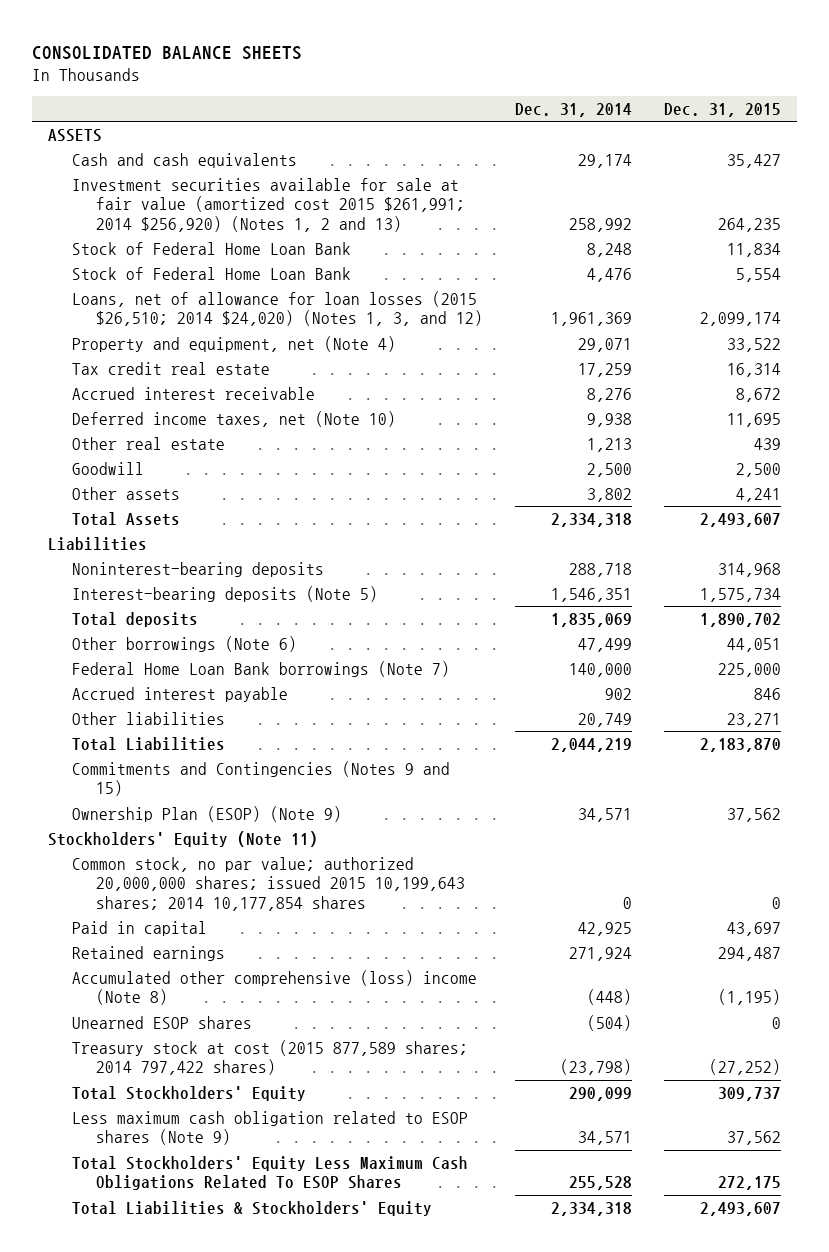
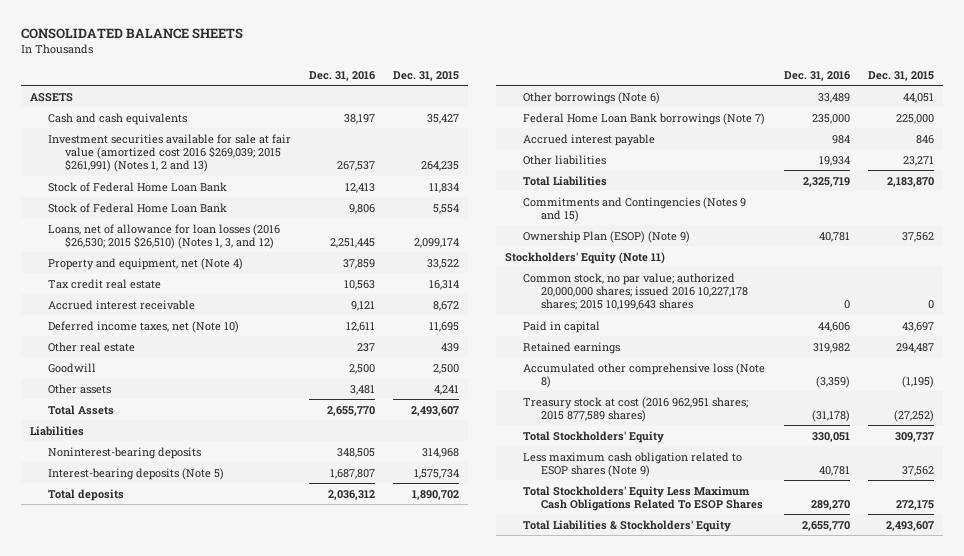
[514,102,632,117] Dec. 31, 2014 -> none
none -> [308,70,375,81] Dec. 31, 2016
[72,177,466,233] Investment securities available for sale at fair value (amortized cost 2015 $261,991; 2014 $256,920) (Notes 1, 2 and 13) -> [47,133,291,173] Investment securities available for sale at fair value (amortized cost 2016 $269,039; 2015 $261,991) (Notes 1, 2 and 13)
[72,290,484,327] Loans, net of allowance for loan losses (2015 $26,510; 2014 $24,020) (Notes 1, 3, and 12) -> [47,223,280,249] Loans, net of allowance for loan losses (2016 $26,530; 2015 $26,510) (Notes 1, 3, and 12)
[72,856,466,912] Common stock, no par value; authorized 20,000,000 shares; issued 2015 10,199,643 shares; 2014 10,177,854 shares -> [522,272,748,311] Common stock, no par value; authorized 20,000,000 shares; issued 2016 10,227,178 shares; 2015 10,199,643 shares
[72,1015,253,1029] Unearned ESOP shares -> none
[72,969,478,1006] Accumulated other comprehensive (loss) income (Note 8) -> [522,362,765,388] Accumulated other comprehensive loss (Note 8)
[72,1039,469,1076] Treasury stock at cost (2015 877,589 shares; 2014 797,422 shares) -> [522,396,748,422] Treasury stock at cost (2016 962,951 shares; 2015 877,589 shares)

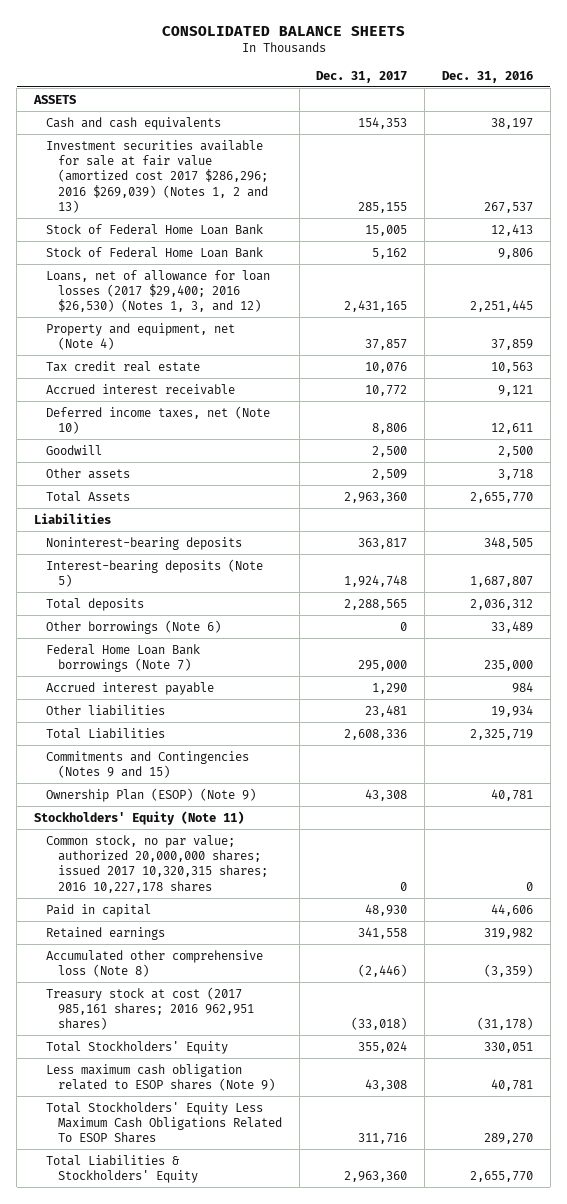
[393,70,460,81] Dec. 31, 2015 -> none
none -> [316,70,408,83] Dec. 31, 2017
[47,133,291,173] Investment securities available for sale at fair value (amortized cost 2016 $269,039; 2015 $261,991) (Notes 1, 2 and 13) -> [45,139,268,214] Investment securities available for sale at fair value (amortized cost 2017 $286,296; 2016 $269,039) (Notes 1, 2 and 13)
[47,223,280,249] Loans, net of allowance for loan losses (2016 $26,530; 2015 $26,510) (Notes 1, 3, and 12) -> [45,269,270,313] Loans, net of allowance for loan losses (2017 $29,400; 2016 $26,530) (Notes 1, 3, and 12)
[47,341,135,352] Other real estate -> none
[349,384,375,395] 3,481 -> [498,468,534,480] 3,718
[522,272,748,311] Common stock, no par value; authorized 20,000,000 shares; issued 2016 10,227,178 shares; 2015 10,199,643 shares -> [45,834,268,893] Common stock, no par value; authorized 20,000,000 shares; issued 2017 10,320,315 shares; 2016 10,227,178 shares
[522,396,748,422] Treasury stock at cost (2016 962,951 shares; 2015 877,589 shares) -> [45,986,254,1031] Treasury stock at cost (2017 985,161 shares; 2016 962,951 shares)

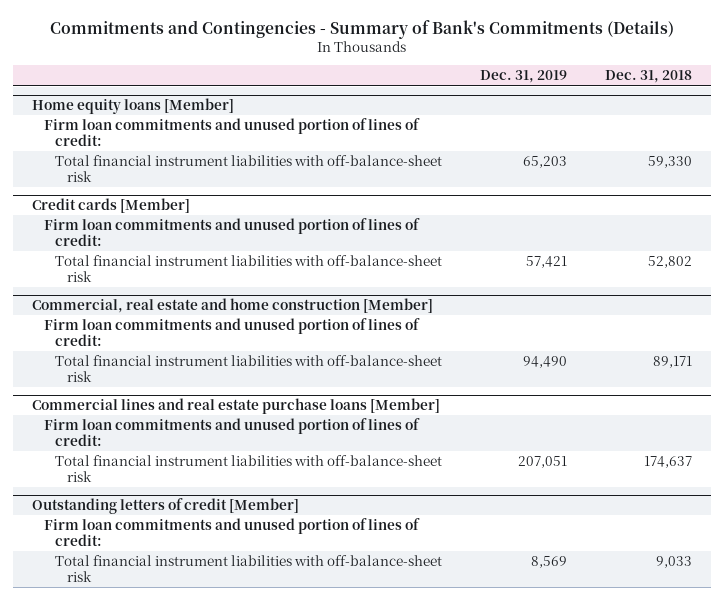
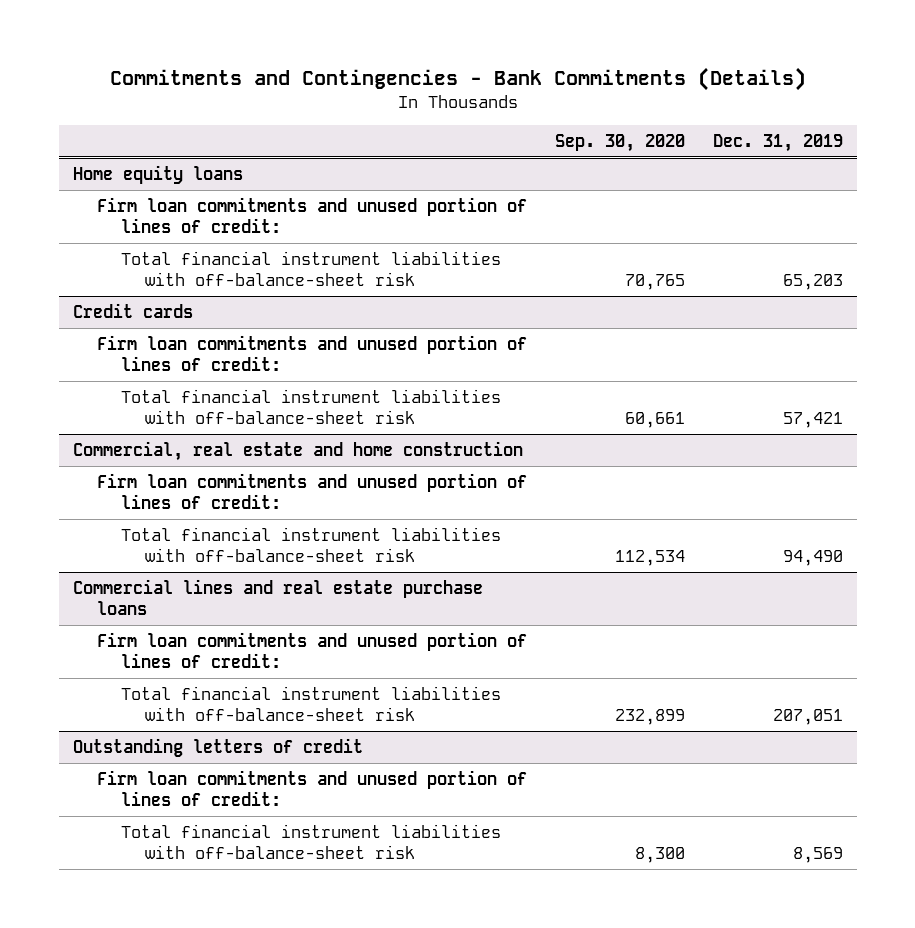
[50,20,675,40] Commitments and Contingencies - Summary of Bank's Commitments (Details) -> [109,67,806,92] Commitments and Contingencies - Bank Commitments (Details)
[605,70,693,84] Dec. 31, 2018 -> none
none -> [554,134,685,153] Sep. 30, 2020
[32,98,235,115] Home equity loans [Member] -> [72,164,243,184] Home equity loans
[32,198,191,214] Credit cards [Member] -> [72,302,193,318] Credit cards
[32,298,434,314] Commercial, real estate and home construction [Member] -> [72,440,523,461] Commercial, real estate and home construction
[32,398,441,415] Commercial lines and real estate purchase loans [Member] -> [72,578,483,615] Commercial lines and real estate purchase loans
[32,498,300,515] Outstanding letters of credit [Member] -> [72,737,363,757] Outstanding letters of credit

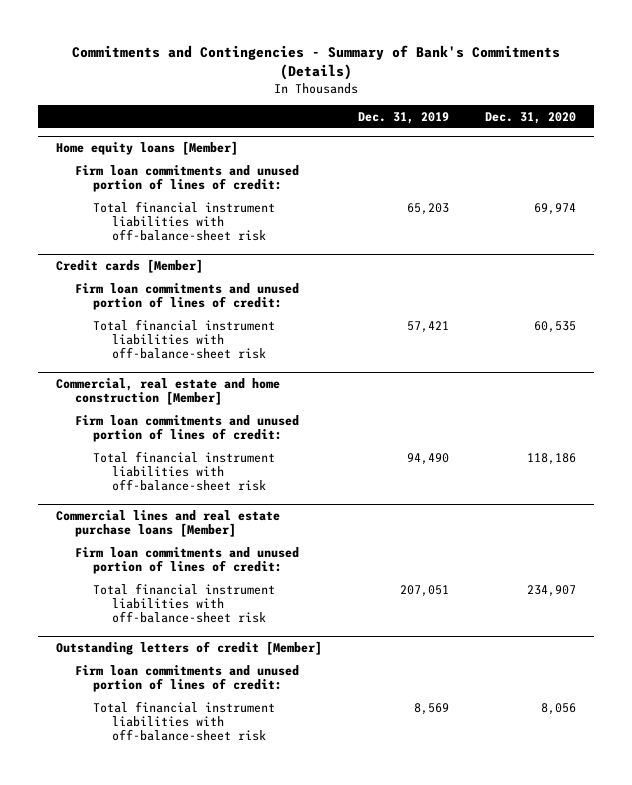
[109,67,806,92] Commitments and Contingencies - Bank Commitments (Details) -> [72,44,561,81] Commitments and Contingencies - Summary of Bank's Commitments (Details)
[554,134,685,153] Sep. 30, 2020 -> none
none -> [485,111,577,124] Dec. 31, 2020
[72,164,243,184] Home equity loans -> [55,140,238,155] Home equity loans [Member]
[72,302,193,318] Credit cards -> [55,258,203,273] Credit cards [Member]
[72,440,523,461] Commercial, real estate and home construction -> [55,377,280,406] Commercial, real estate and home construction [Member]
[72,578,483,615] Commercial lines and real estate purchase loans -> [55,509,280,538] Commercial lines and real estate purchase loans [Member]
[72,737,363,757] Outstanding letters of credit -> [55,640,322,655] Outstanding letters of credit [Member]

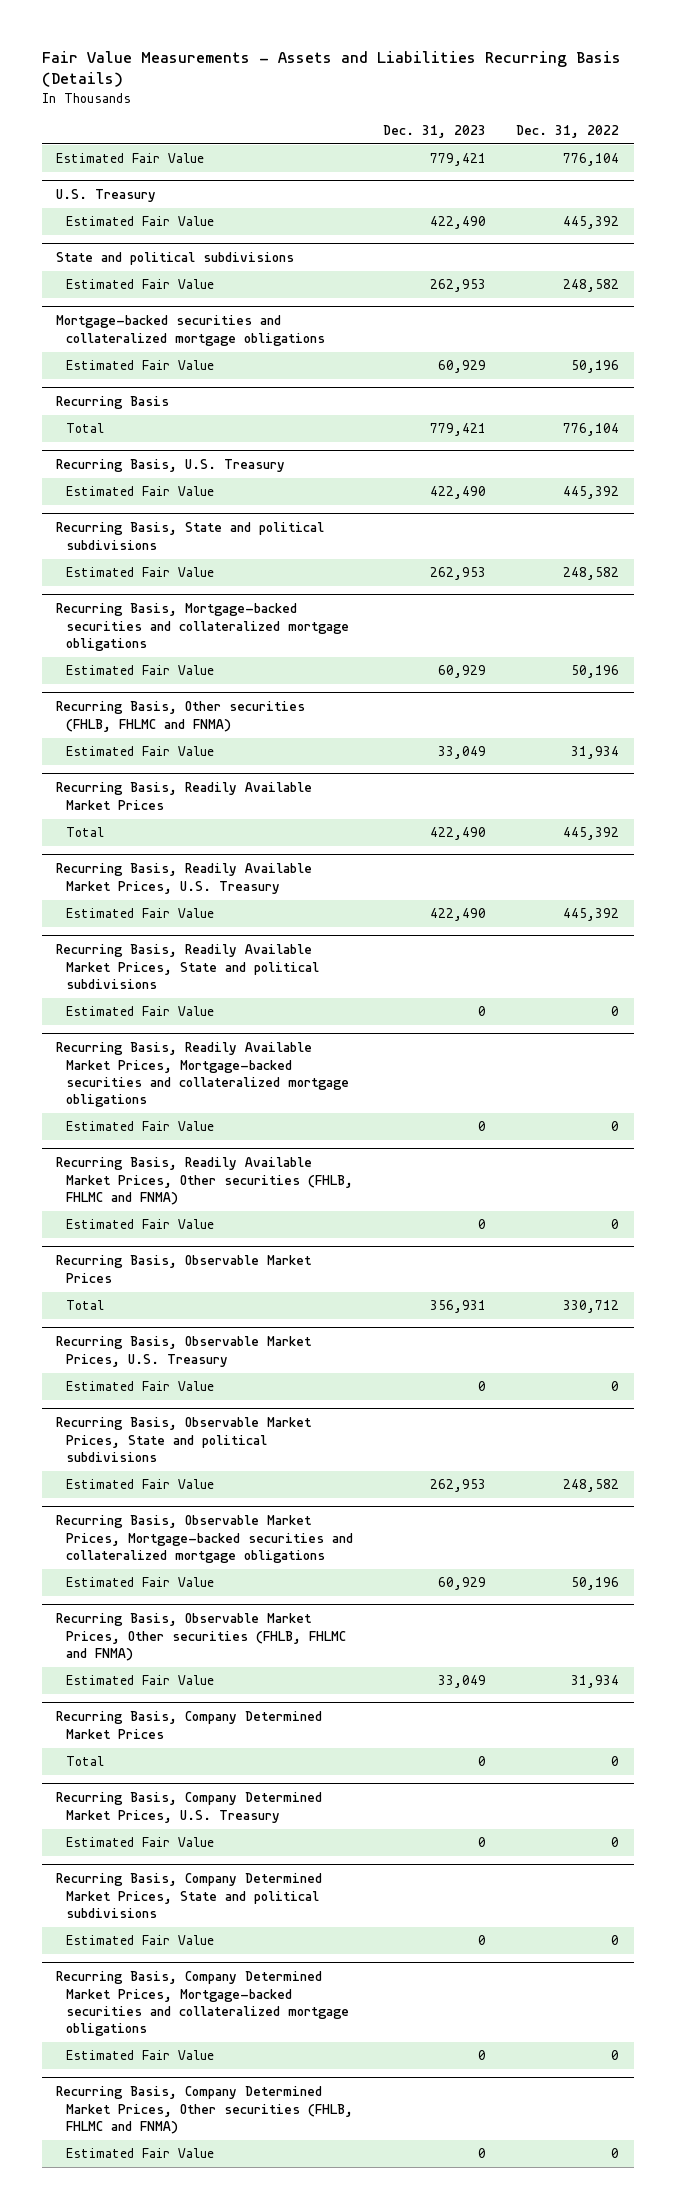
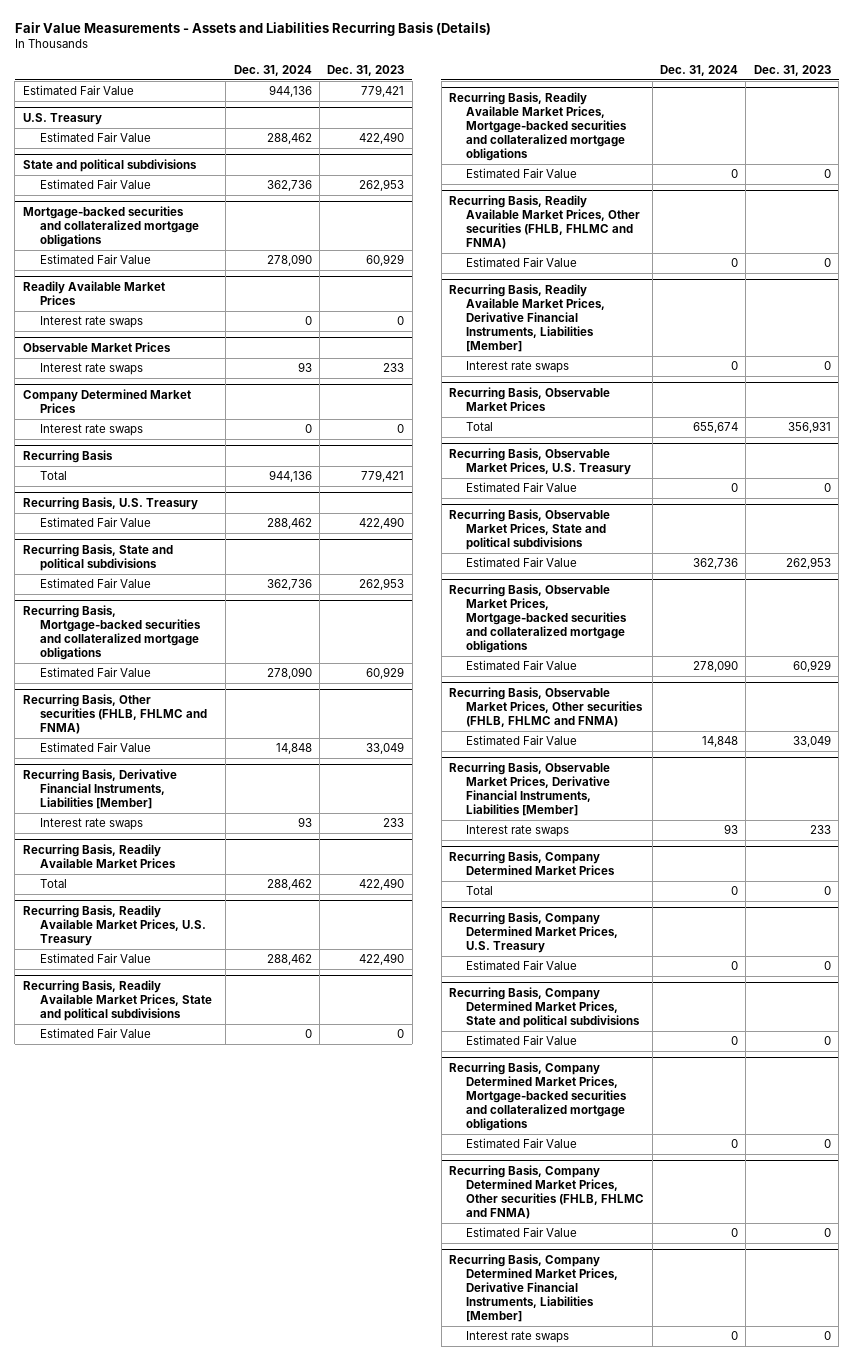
[515,124,619,138] Dec. 31, 2022 -> none
none -> [233,64,312,76] Dec. 31, 2024
none -> [22,281,165,306] Readily Available Market Prices
none -> [39,316,143,329] Interest rate swaps
none -> [22,342,171,353] Observable Market Prices
none -> [39,363,143,376] Interest rate swaps
none -> [22,389,191,414] Company Determined Market Prices
none -> [39,424,143,437] Interest rate swaps
none -> [22,769,177,810] Recurring Basis, Derivative Financial Instruments, Liabilities [Member]
none -> [39,818,143,831] Interest rate swaps
none -> [449,284,606,352] Recurring Basis, Readily Available Market Prices, Derivative Financial Instruments, Liabilities [Member]
none -> [466,361,570,374] Interest rate swaps
none -> [449,762,611,816] Recurring Basis, Observable Market Prices, Derivative Financial Instruments, Liabilities [Member]
none -> [466,825,570,838] Interest rate swaps
none -> [449,1254,619,1322] Recurring Basis, Company Determined Market Prices, Derivative Financial Instruments, Liabilities [Member]
none -> [466,1331,570,1344] Interest rate swaps

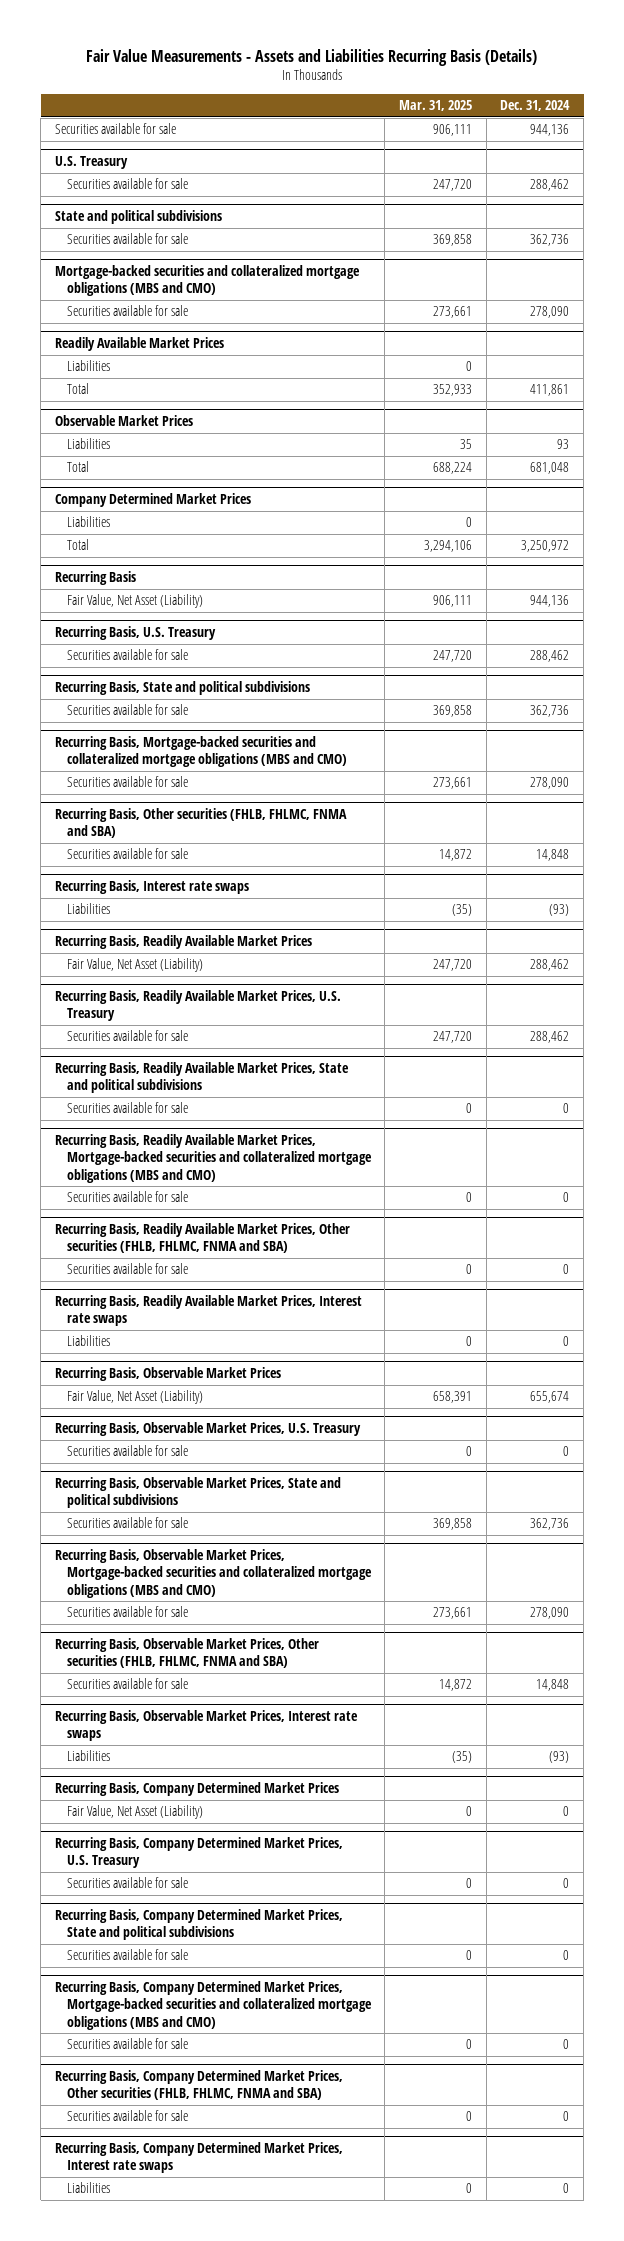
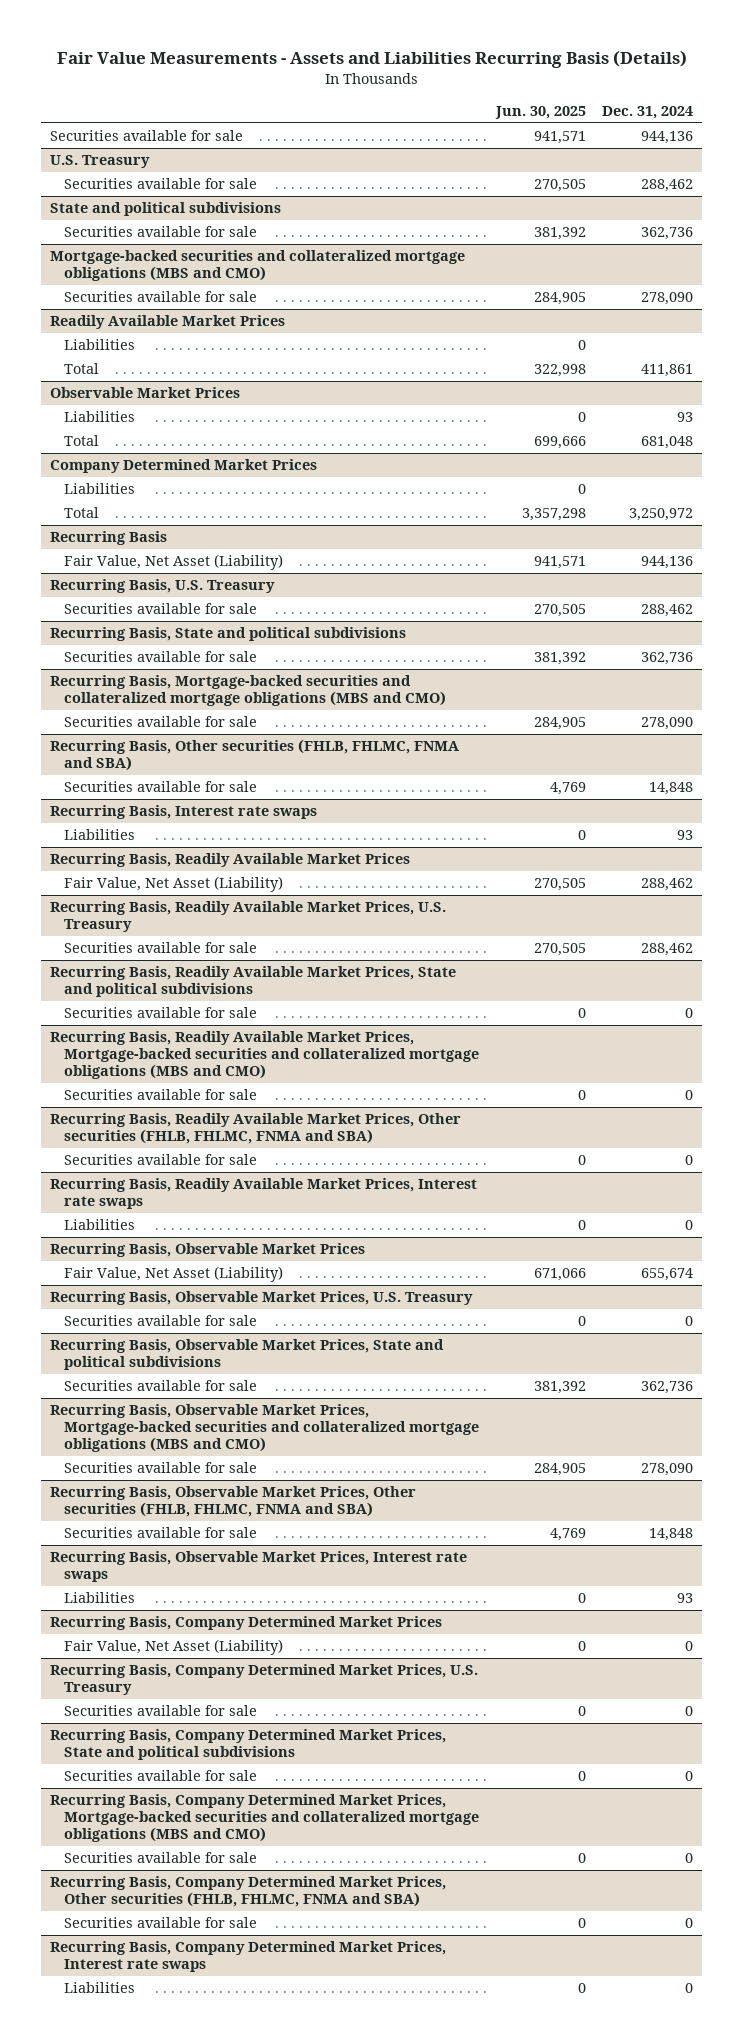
[398,100,472,112] Mar. 31, 2025 -> none
none -> [494,105,586,119] Jun. 30, 2025
[549,904,570,917] (93) -> [677,830,694,841] 93
[549,1751,570,1764] (93) -> [677,1593,694,1604] 93

